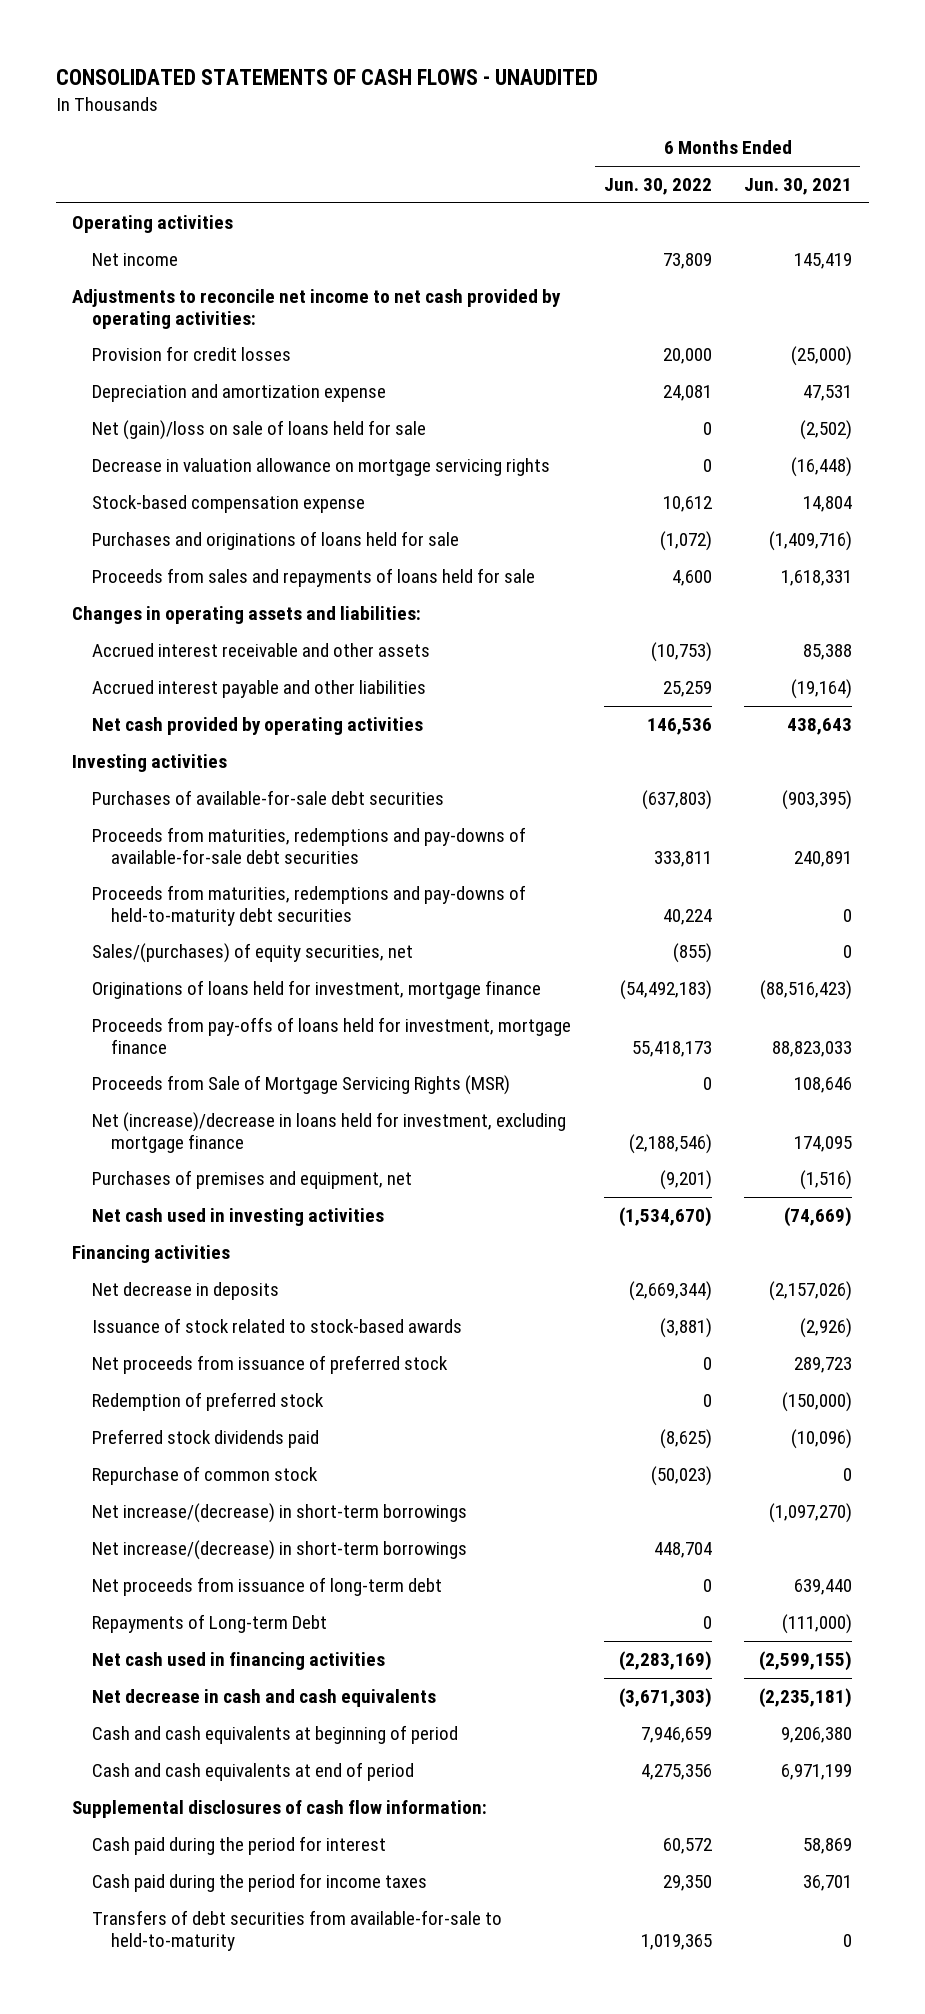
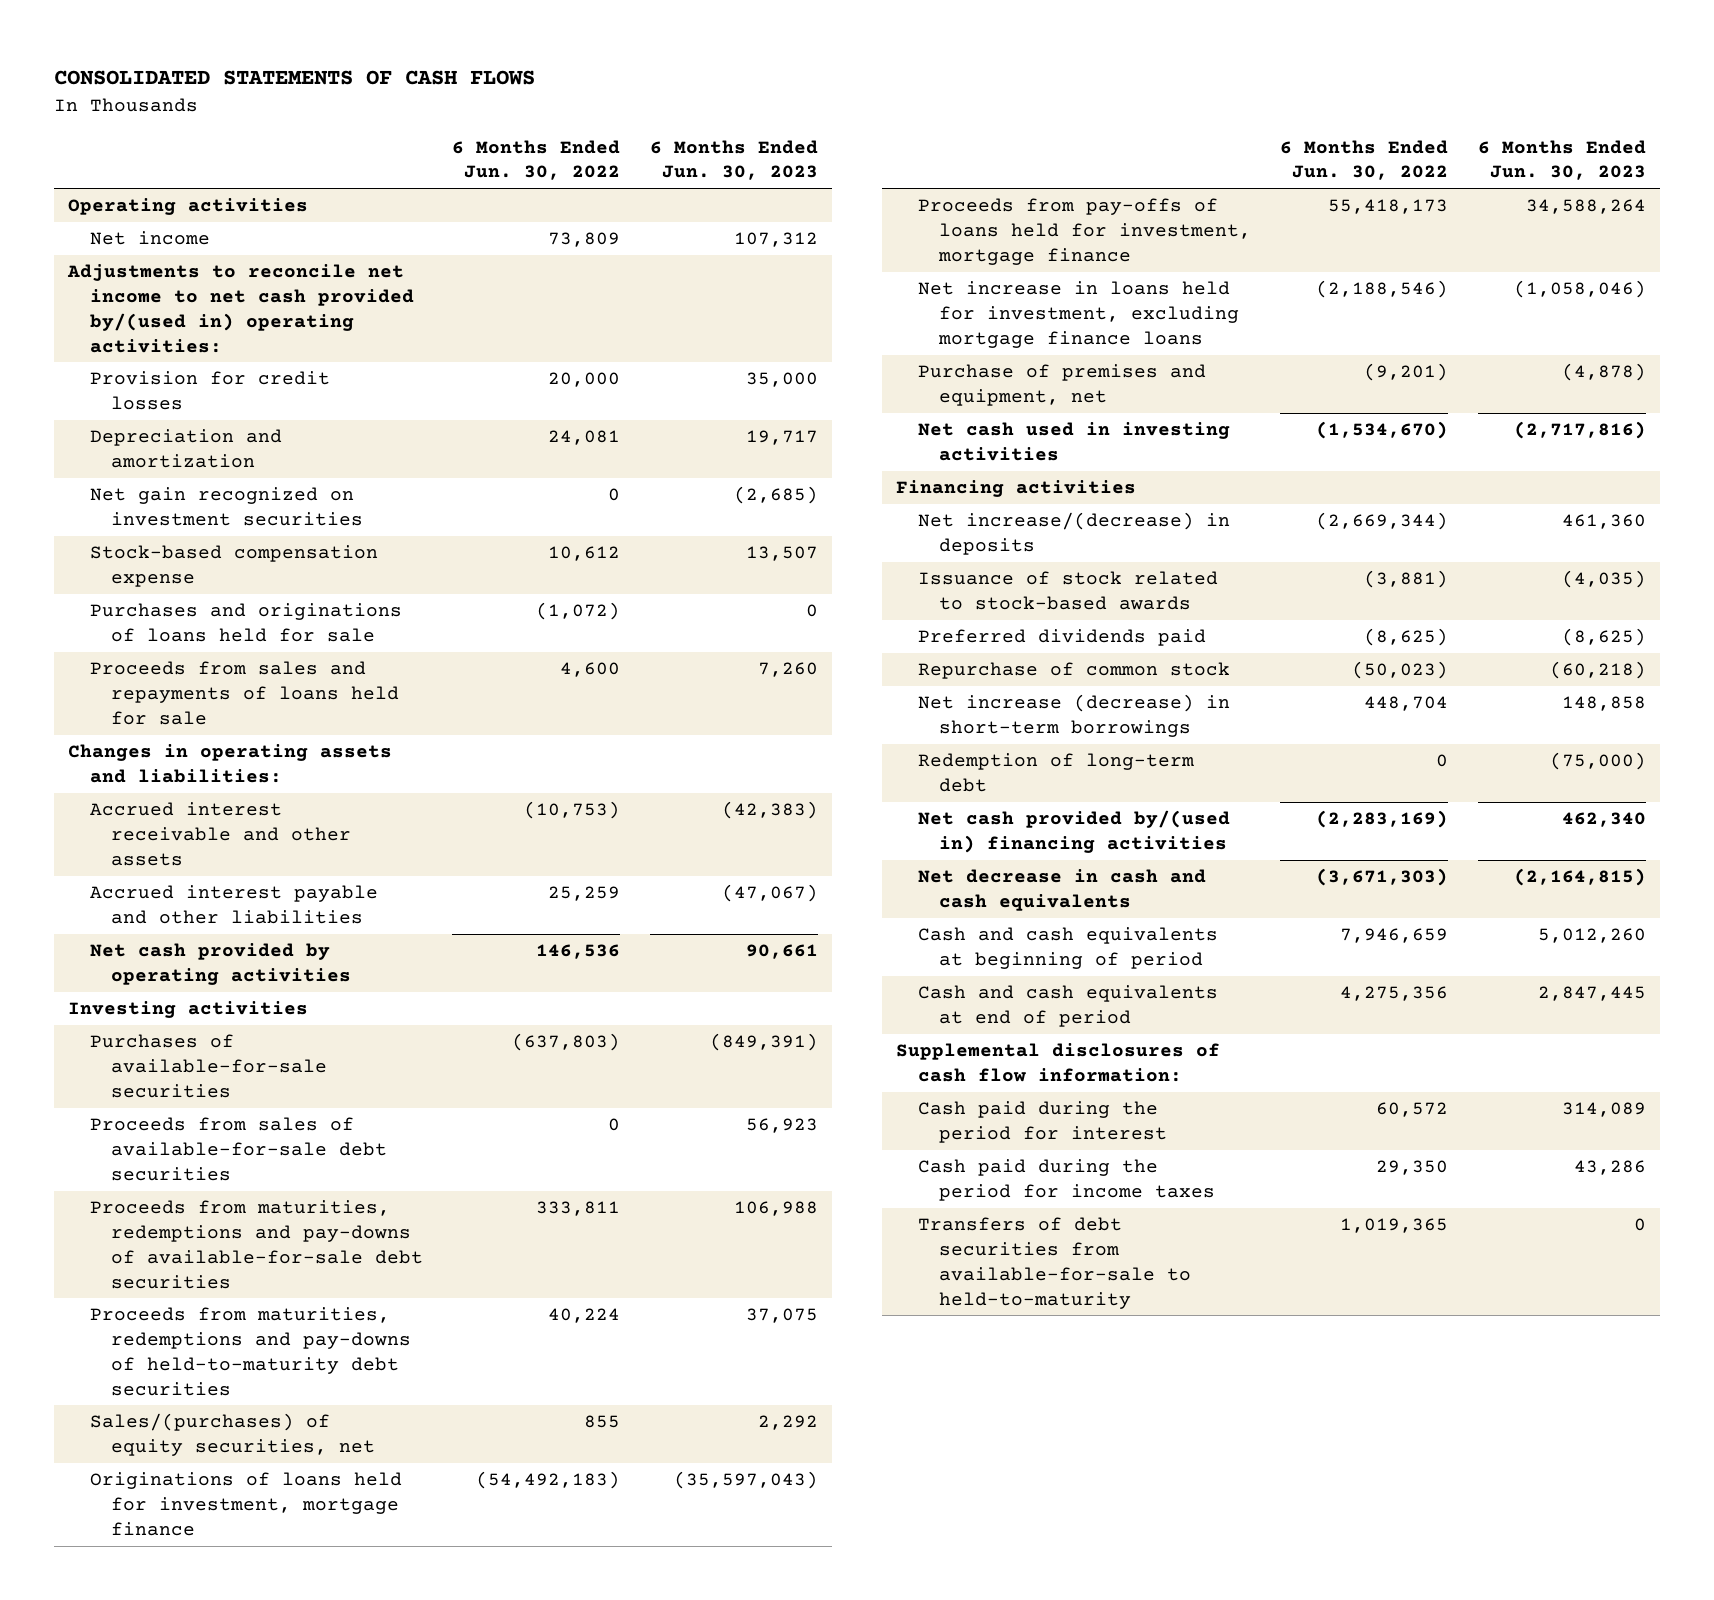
[55,69,598,86] CONSOLIDATED STATEMENTS OF CASH FLOWS - UNAUDITED -> [53,70,535,86] CONSOLIDATED STATEMENTS OF CASH FLOWS
[744,178,853,196] Jun. 30, 2021 -> none
none -> [649,139,818,181] 6 Months Ended Jun. 30, 2023
[72,289,562,329] Adjustments to reconcile net income to net cash provided by operating activities: -> [67,264,414,353] Adjustments to reconcile net income to net cash provided by/(used in) operating activities:
[91,420,426,441] Net (gain)/loss on sale of loans held for sale -> none
[91,458,550,477] Decrease in valuation allowance on mortgage servicing rights -> none
[91,384,386,403] Depreciation and amortization expense -> [89,429,282,468] Depreciation and amortization
none -> [89,487,363,526] Net gain recognized on investment securities
[91,790,444,806] Purchases of available-for-sale debt securities -> [89,1034,327,1098] Purchases of available-for-sale securities
none -> [89,1117,387,1181] Proceeds from sales of available-for-sale debt securities
[672,943,712,964] (855) -> [584,1415,621,1429] 855
[91,1075,510,1096] Proceeds from Sale of Mortgage Servicing Rights (MSR) -> none
[91,1112,566,1153] Net (increase)/decrease in loans held for investment, excluding mortgage finance -> [917,281,1239,348] Net increase in loans held for investment, excluding mortgage finance loans
[91,1170,412,1190] Purchases of premises and equipment, net -> [917,364,1206,406] Purchase of premises and equipment, net
[91,1282,279,1301] Net decrease in deposits -> [917,512,1230,555] Net increase/(decrease) in deposits
[91,1355,448,1375] Net proceeds from issuance of preferred stock -> none
[91,1392,324,1412] Redemption of preferred stock -> none
[91,1429,319,1449] Preferred stock dividends paid -> [917,629,1206,647] Preferred dividends paid
[91,1503,467,1524] Net increase/(decrease) in short-term borrowings -> none
[91,1577,442,1597] Net proceeds from issuance of long-term debt -> none
[91,1540,467,1561] Net increase/(decrease) in short-term borrowings -> [917,694,1230,737] Net increase (decrease) in short-term borrowings
[91,1614,327,1634] Repayments of Long-term Debt -> [917,753,1194,792] Redemption of long-term debt
[91,1652,385,1671] Net cash used in financing activities -> [917,810,1230,853] Net cash provided by/(used in) financing activities

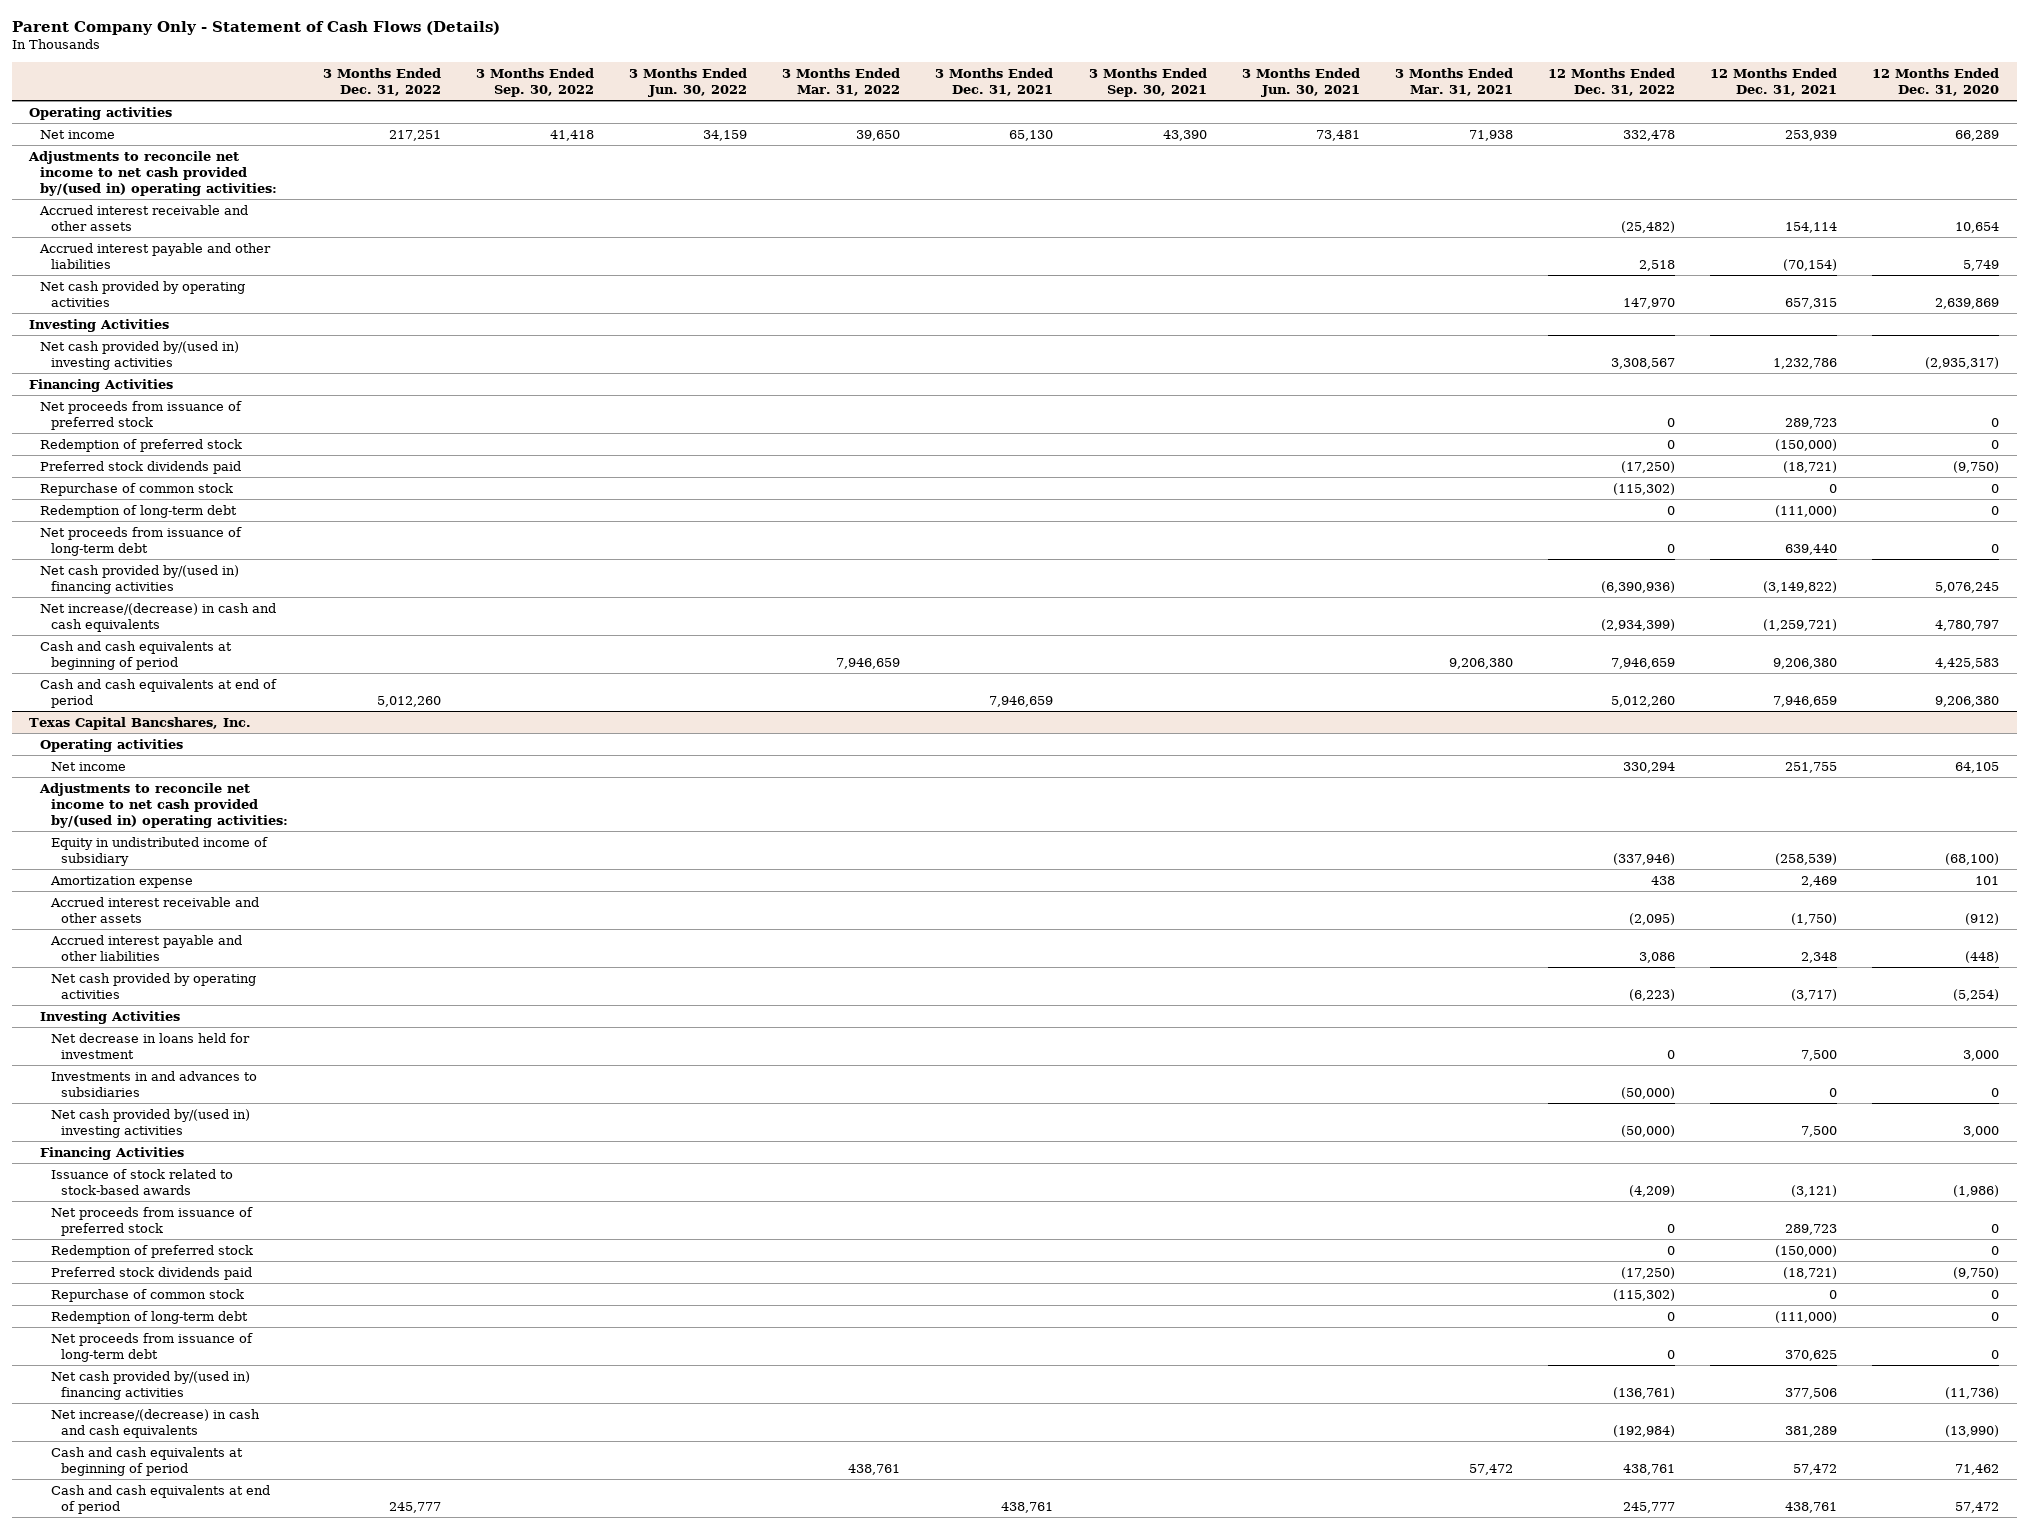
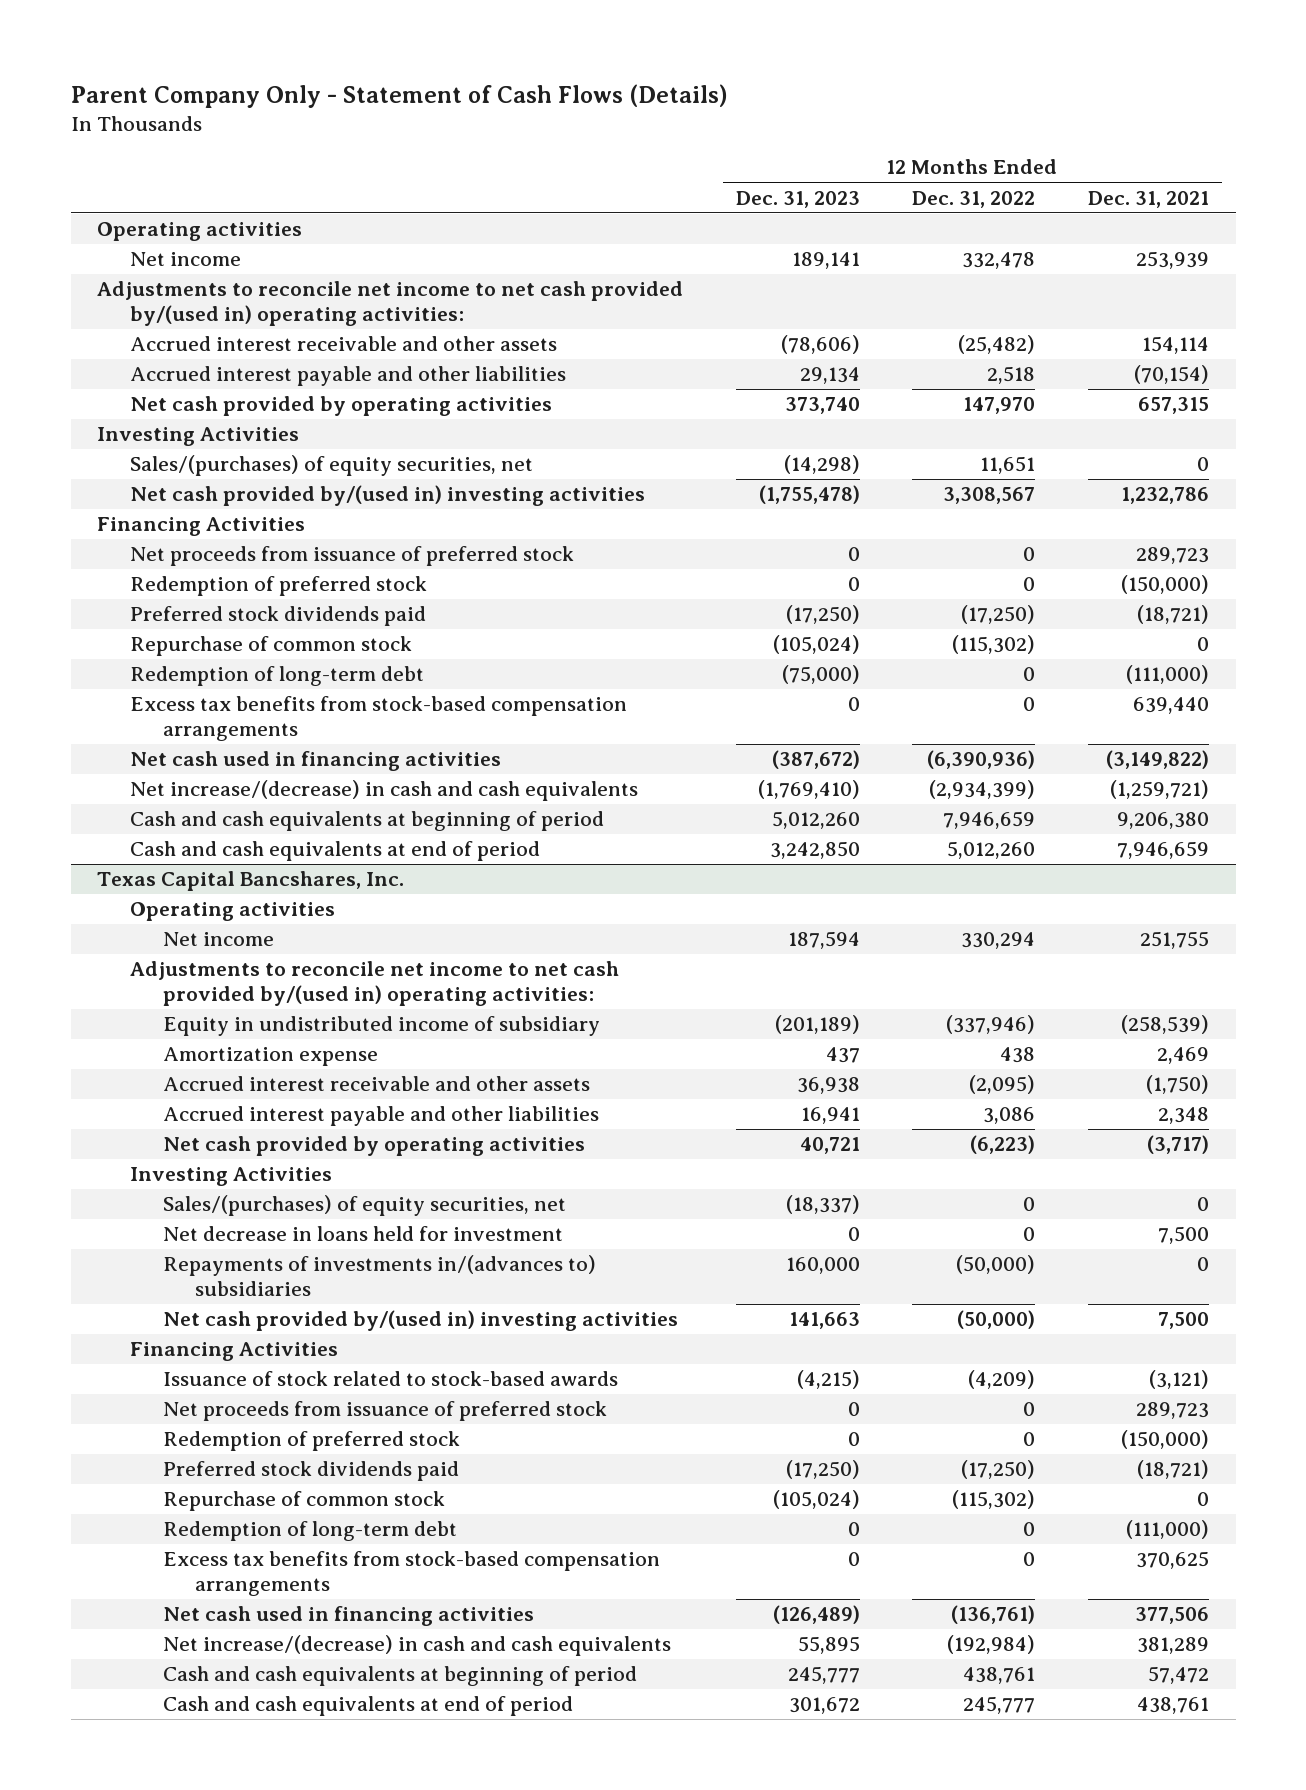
[322,67,441,97] 3 Months Ended Dec. 31, 2022 -> none
[475,67,594,98] 3 Months Ended Sep. 30, 2022 -> none
[629,67,748,98] 3 Months Ended Jun. 30, 2022 -> none
[782,67,901,97] 3 Months Ended Mar. 31, 2022 -> none
[935,67,1054,97] 3 Months Ended Dec. 31, 2021 -> none
[1088,67,1207,98] 3 Months Ended Sep. 30, 2021 -> none
[1241,67,1360,98] 3 Months Ended Jun. 30, 2021 -> none
[1394,67,1513,97] 3 Months Ended Mar. 31, 2021 -> none
[1872,67,2000,97] 12 Months Ended Dec. 31, 2020 -> none
none -> [735,190,860,208] Dec. 31, 2023
none -> [129,455,533,477] Sales/(purchases) of equity securities, net
[39,526,242,556] Net proceeds from issuance of long-term debt -> [129,696,627,742] Excess tax benefits from stock-based compensation arrangements
[39,564,239,594] Net cash provided by/(used in) financing activities -> [129,751,501,772] Net cash used in financing activities
none -> [162,1195,566,1217] Sales/(purchases) of equity securities, net
[50,1070,257,1097] Investments in and advances to subsidiaries -> [162,1255,596,1297] Repayments of investments in/(advances to) subsidiaries
[50,1332,253,1362] Net proceeds from issuance of long-term debt -> [162,1551,660,1597] Excess tax benefits from stock-based compensation arrangements
[50,1370,250,1400] Net cash provided by/(used in) financing activities -> [162,1606,534,1627] Net cash used in financing activities

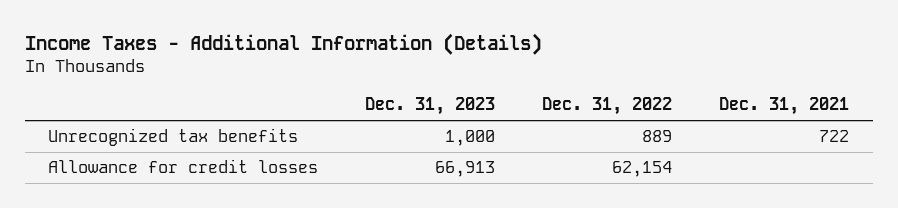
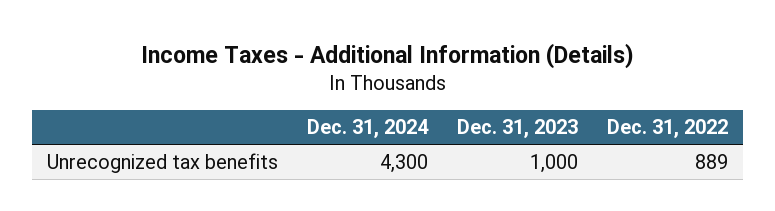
[719,97,850,116] Dec. 31, 2021 -> none
none -> [306,119,429,139] Dec. 31, 2024
[48,159,319,174] Allowance for credit losses -> none

